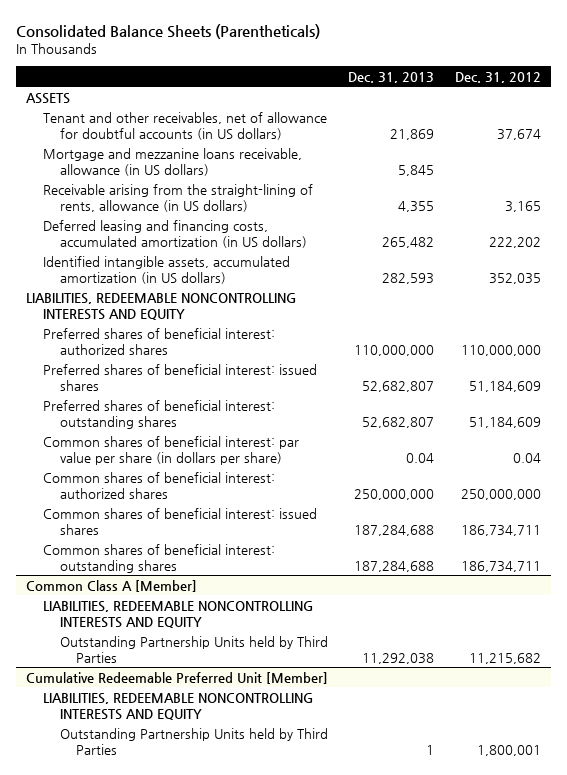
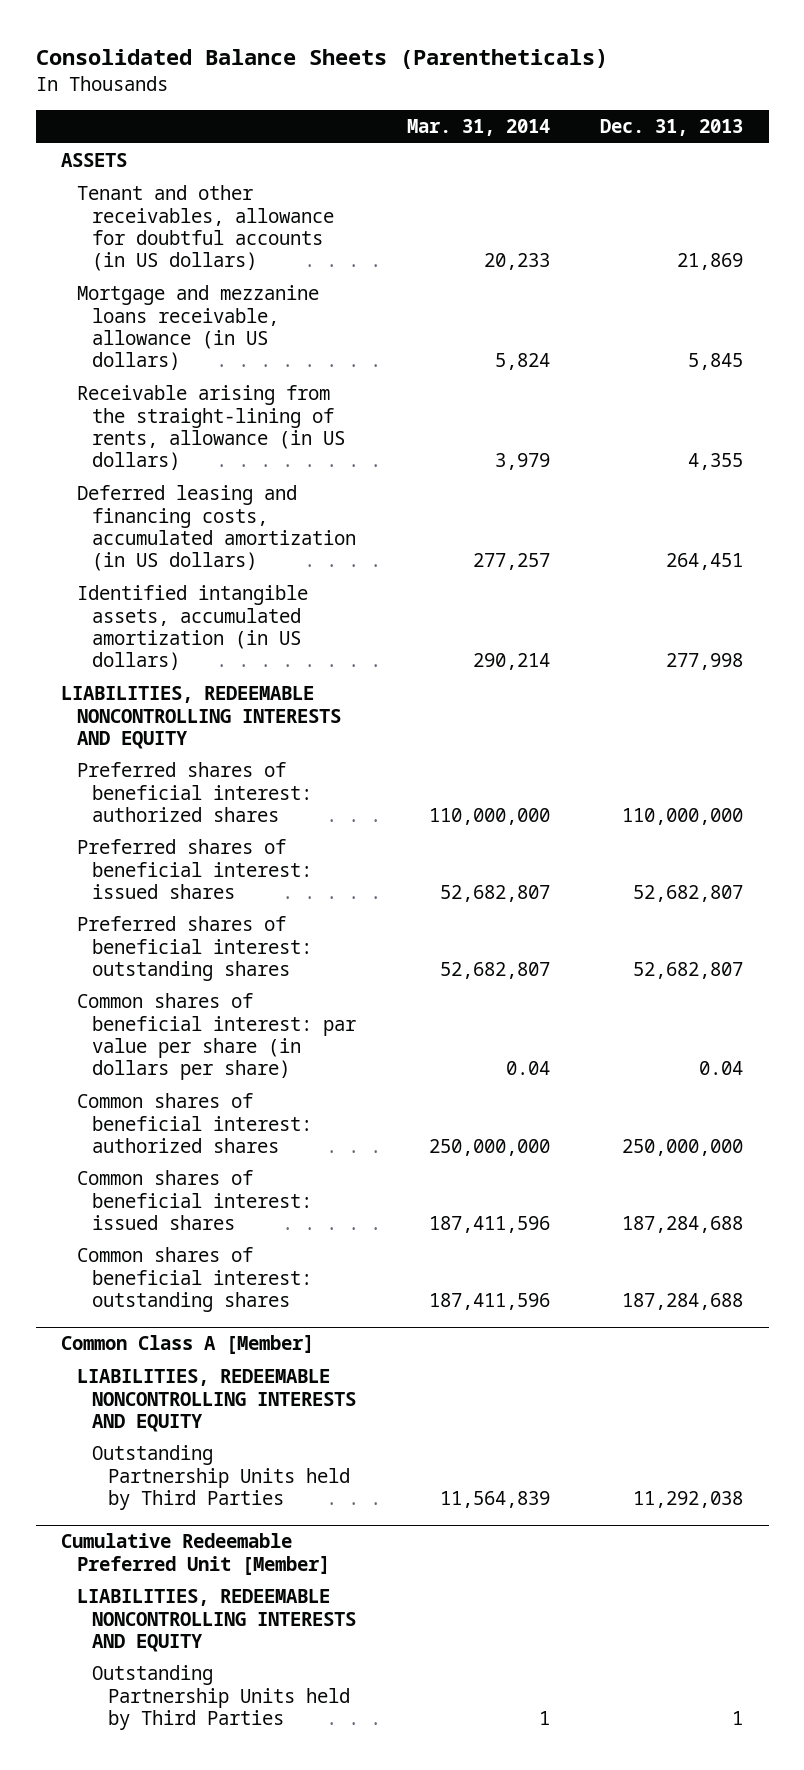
[454,71,541,83] Dec. 31, 2012 -> none
none -> [406,119,550,137] Mar. 31, 2014
[42,111,327,140] Tenant and other receivables, net of allowance for doubtful accounts (in US dollars) -> [76,185,335,271] Tenant and other receivables, allowance for doubtful accounts (in US dollars)
[382,236,435,248] 265,482 -> [666,552,744,570] 264,451
[382,272,435,284] 282,593 -> [666,652,744,670] 277,998

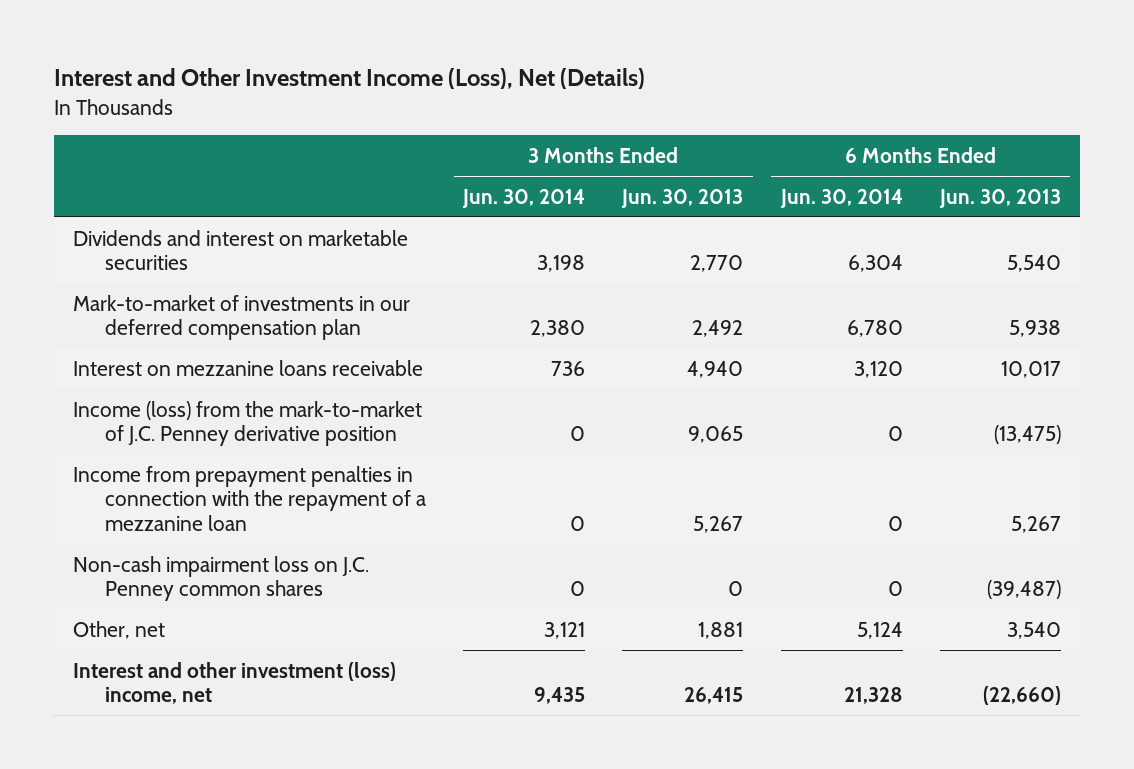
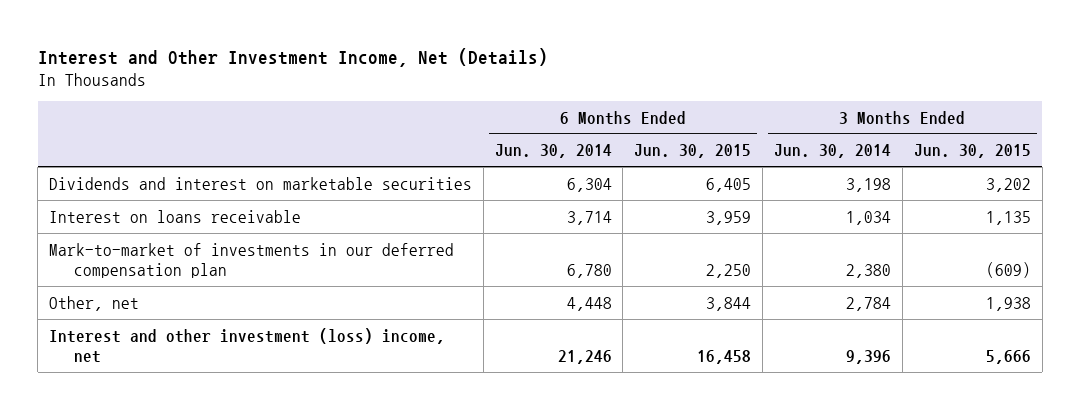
[54,68,646,90] Interest and Other Investment Income (Loss), Net (Details) -> [37,47,548,67] Interest and Other Investment Income, Net (Details)
[621,188,744,208] Jun. 30, 2013 -> none
[939,188,1062,208] Jun. 30, 2013 -> none
none -> [634,144,752,159] Jun. 30, 2015
none -> [913,144,1031,159] Jun. 30, 2015
none -> [48,209,301,223] Interest on loans receivable
[72,359,423,376] Interest on mezzanine loans receivable -> none
[72,400,422,447] Income (loss) from the mark-to-market of J.C. Penney derivative position -> none
[72,465,426,531] Income from prepayment penalties in connection with the repayment of a mezzanine loan -> none
[72,555,369,602] Non-cash impairment loss on J.C. Penney common shares -> none
[544,621,586,639] 3,121 -> [846,296,892,311] 2,784
[856,621,903,639] 5,124 -> [566,296,612,311] 4,448
[534,687,586,705] 9,435 -> [846,350,892,365] 9,396
[843,687,903,705] 21,328 -> [557,350,612,365] 21,246

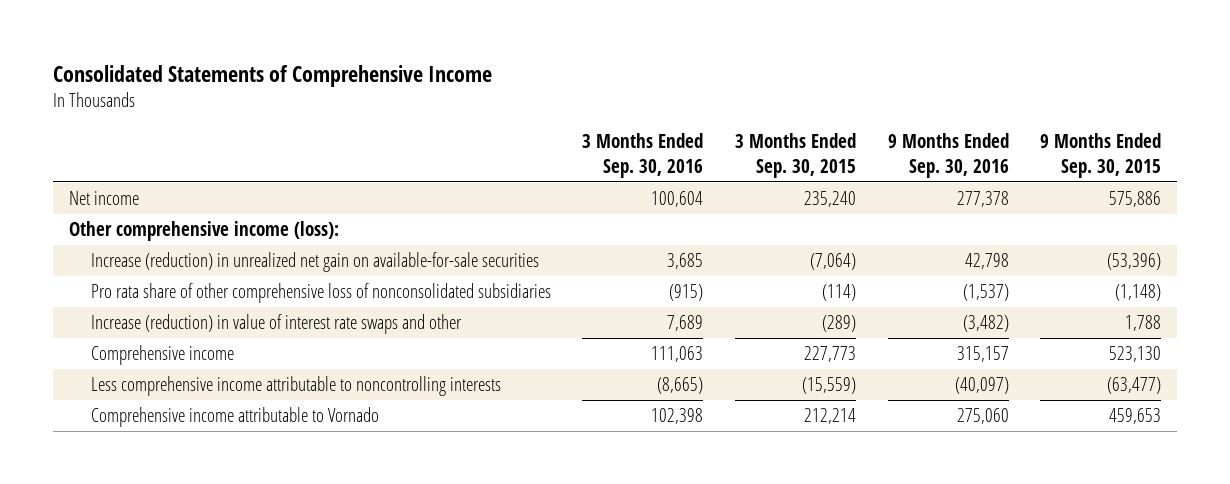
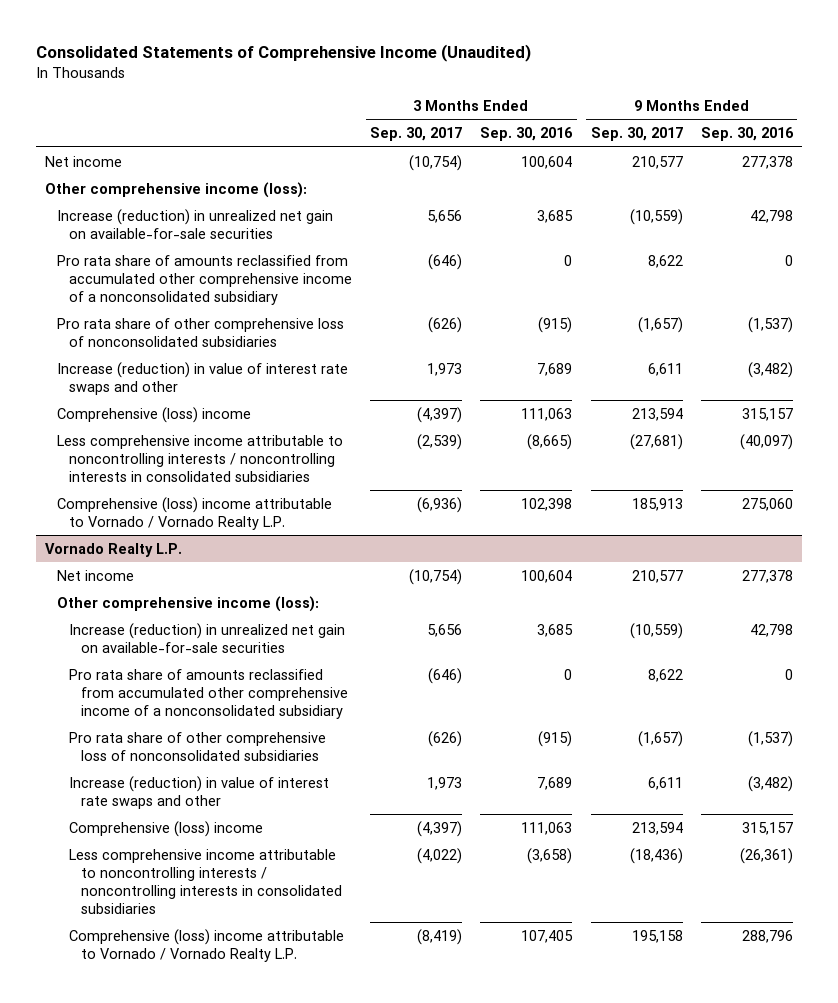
[52,64,492,87] Consolidated Statements of Comprehensive Income -> [35,44,531,63] Consolidated Statements of Comprehensive Income (Unaudited)
[735,133,857,178] 3 Months Ended Sep. 30, 2015 -> none
[1040,133,1162,178] 9 Months Ended Sep. 30, 2015 -> none
none -> [370,127,463,142] Sep. 30, 2017
none -> [590,127,683,142] Sep. 30, 2017
none -> [56,254,353,305] Pro rata share of amounts reclassified from accumulated other comprehensive income of a nonconsolidated subsidiary
[90,345,234,366] Comprehensive income -> [56,406,251,423] Comprehensive (loss) income
[90,376,501,397] Less comprehensive income attributable to noncontrolling interests -> [56,434,343,482] Less comprehensive income attributable to noncontrolling interests / noncontrolling interests in consolidated subsidiaries
[90,407,379,428] Comprehensive income attributable to Vornado -> [56,496,332,530] Comprehensive (loss) income attributable to Vornado / Vornado Realty L.P.
none -> [44,542,182,557] Vornado Realty L.P.
none -> [56,569,134,581] Net income
none -> [56,595,319,612] Other comprehensive income (loss):
none -> [69,622,346,653] Increase (reduction) in unrealized net gain on available-for-sale securities
none -> [69,668,349,719] Pro rata share of amounts reclassified from accumulated other comprehensive income of a nonconsolidated subsidiary
none -> [69,731,327,761] Pro rata share of other comprehensive loss of nonconsolidated subsidiaries
none -> [69,775,330,809] Increase (reduction) in value of interest rate swaps and other
none -> [69,820,264,837] Comprehensive (loss) income
none -> [69,848,343,914] Less comprehensive income attributable to noncontrolling interests / noncontrolling interests in consolidated subsidiaries
none -> [69,928,345,962] Comprehensive (loss) income attributable to Vornado / Vornado Realty L.P.

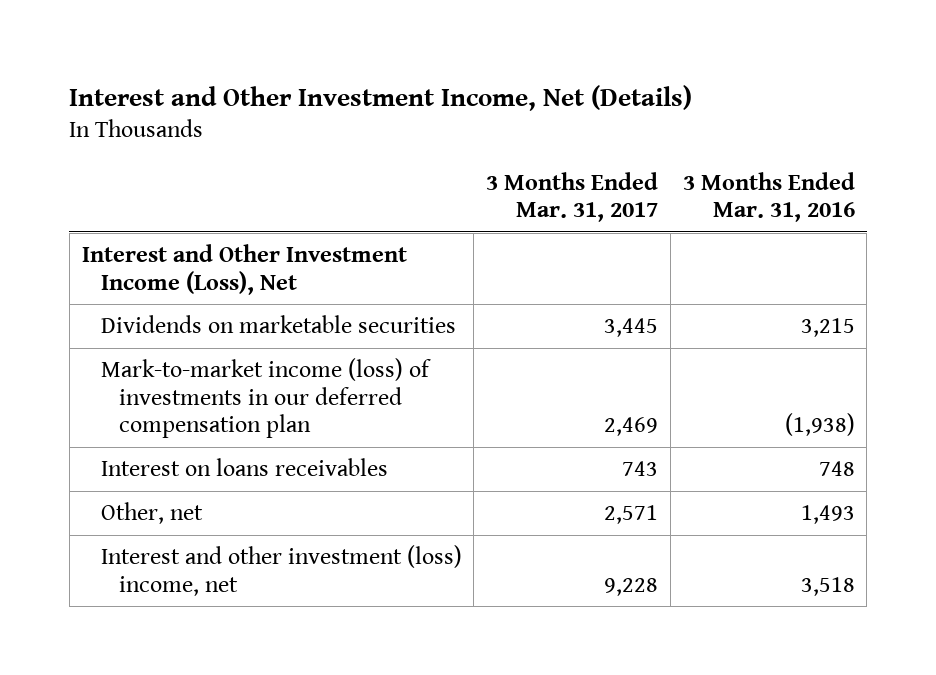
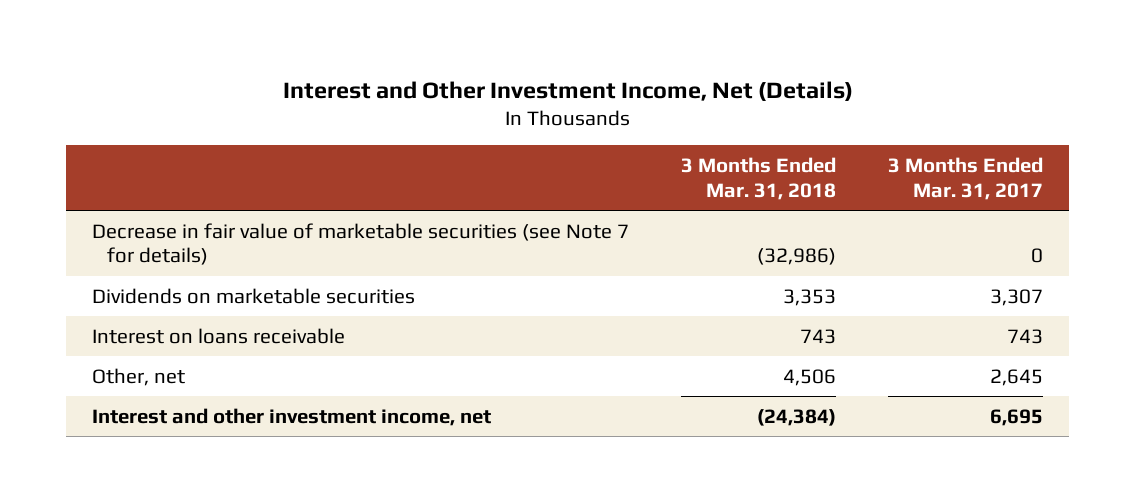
[682,171,855,222] 3 Months Ended Mar. 31, 2016 -> none
none -> [681,157,837,200] 3 Months Ended Mar. 31, 2018
[81,244,407,295] Interest and Other Investment Income (Loss), Net -> none
[100,358,431,438] Mark-to-market income (loss) of investments in our deferred compensation plan -> none
none -> [92,222,630,266] Decrease in fair value of marketable securities (see Note 7 for details)
[604,318,659,338] 3,445 -> [990,288,1044,306] 3,307
[100,458,388,477] Interest on loans receivables -> [92,327,346,344] Interest on loans receivable
[604,505,659,525] 2,571 -> [990,368,1044,386] 2,645
[100,545,462,596] Interest and other investment (loss) income, net -> [92,407,492,426] Interest and other investment income, net
[604,577,659,596] 9,228 -> [990,408,1044,426] 6,695

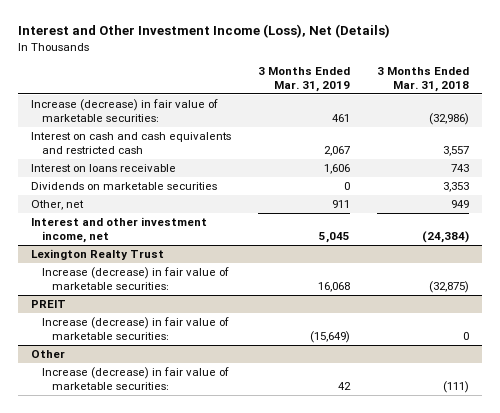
[282,80,853,101] Interest and Other Investment Income, Net (Details) -> [17,24,390,39] Interest and Other Investment Income (Loss), Net (Details)
[888,157,1044,200] 3 Months Ended Mar. 31, 2017 -> none
none -> [258,66,351,92] 3 Months Ended Mar. 31, 2019
[92,222,630,266] Decrease in fair value of marketable securities (see Note 7 for details) -> [31,98,219,122] Increase (decrease) in fair value of marketable securities:
none -> [31,131,232,154] Interest on cash and cash equivalents and restricted cash
[92,287,416,304] Dividends on marketable securities -> [31,181,218,190] Dividends on marketable securities
[783,368,837,386] 4,506 -> [450,199,469,208] 949
none -> [31,248,165,260] Lexington Realty Trust
none -> [41,266,229,290] Increase (decrease) in fair value of marketable securities:
none -> [31,299,67,308] PREIT
none -> [41,316,229,340] Increase (decrease) in fair value of marketable securities:
none -> [31,349,66,358] Other
none -> [41,366,229,390] Increase (decrease) in fair value of marketable securities:

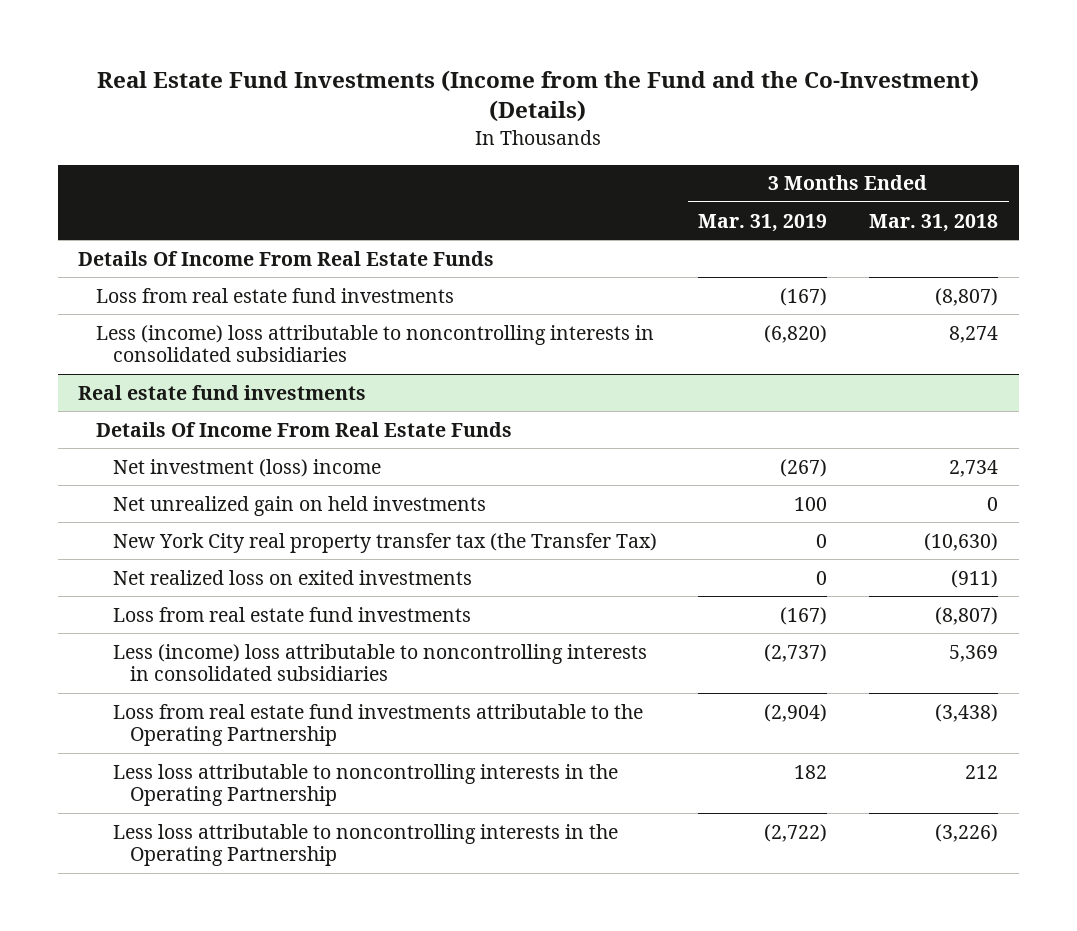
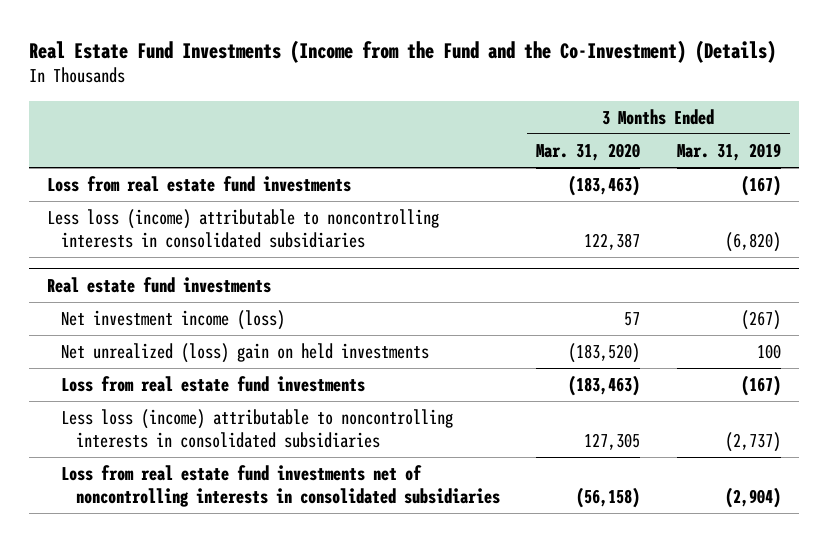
[869,213,999,232] Mar. 31, 2018 -> none
none -> [536,142,641,161] Mar. 31, 2020
[78,250,495,266] Details Of Income From Real Estate Funds -> none
[95,324,654,363] Less (income) loss attributable to noncontrolling interests in consolidated subsidiaries -> [47,209,440,249] Less loss (income) attributable to noncontrolling interests in consolidated subsidiaries
[95,421,512,437] Details Of Income From Real Estate Funds -> none
[112,532,657,553] New York City real property transfer tax (the Transfer Tax) -> none
[112,569,472,585] Net realized loss on exited investments -> none
[112,458,381,477] Net investment (loss) income -> [61,310,286,331] Net investment income (loss)
[112,495,486,516] Net unrealized gain on held investments -> [61,343,430,364] Net unrealized (loss) gain on held investments
[112,763,618,807] Less loss attributable to noncontrolling interests in the Operating Partnership -> none
[112,823,618,867] Less loss attributable to noncontrolling interests in the Operating Partnership -> none
[112,643,647,682] Less (income) loss attributable to noncontrolling interests in consolidated subsidiaries -> [61,409,454,449] Less loss (income) attributable to noncontrolling interests in consolidated subsidiaries
[112,703,643,747] Loss from real estate fund investments attributable to the Operating Partnership -> [61,465,500,508] Loss from real estate fund investments net of noncontrolling interests in consolidated subsidiaries

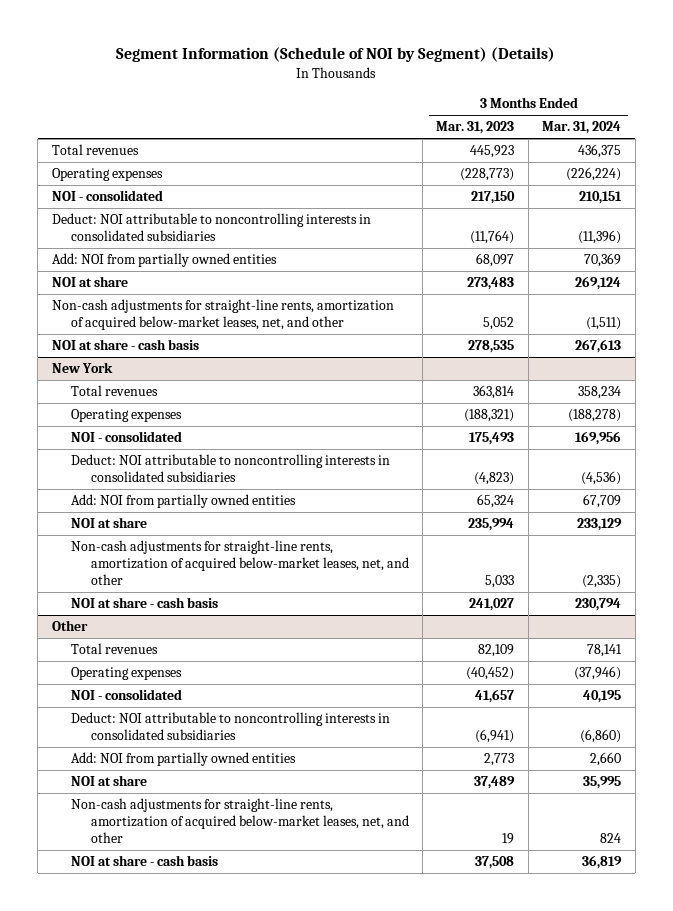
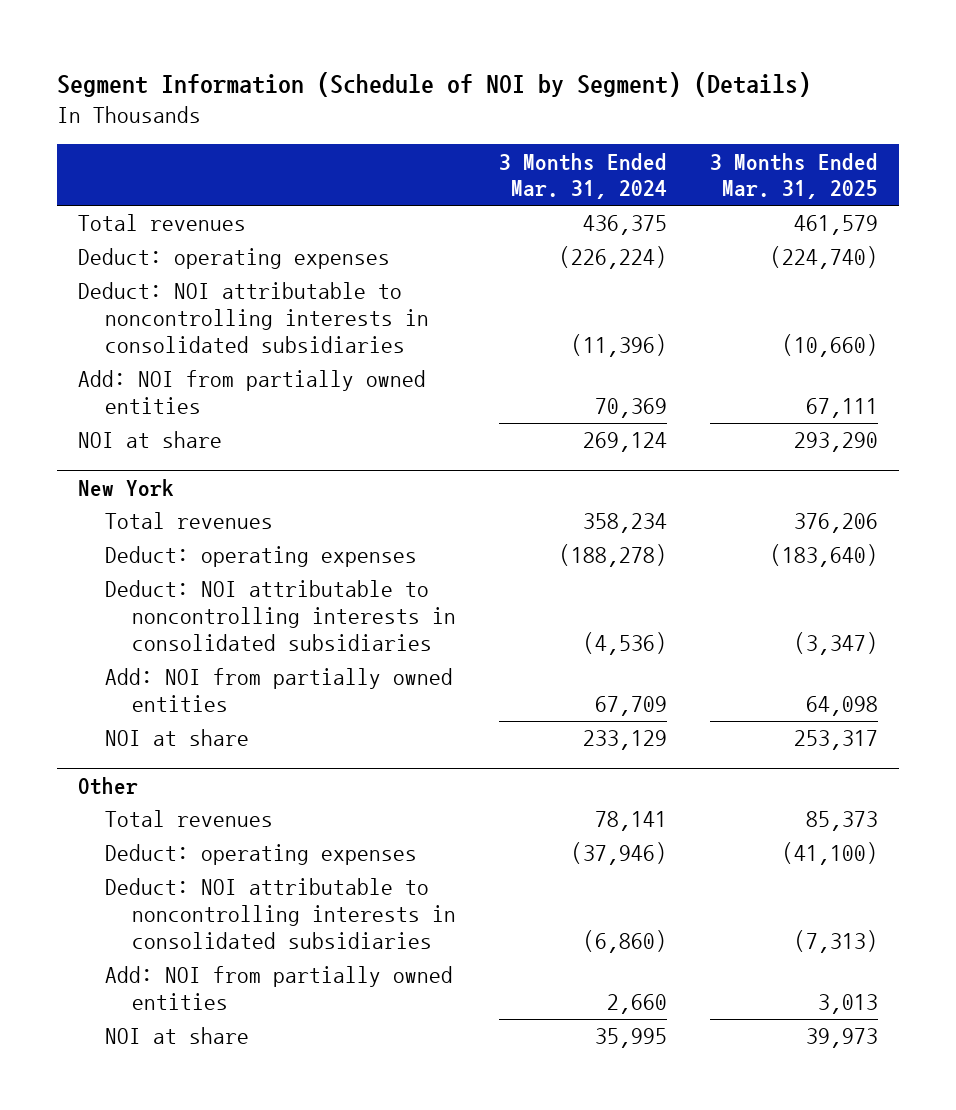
[436,121,515,135] Mar. 31, 2023 -> none
none -> [709,152,878,200] 3 Months Ended Mar. 31, 2025
[51,190,163,202] NOI - consolidated -> none
[51,168,163,182] Operating expenses -> [78,248,391,270] Deduct: operating expenses
[51,299,394,331] Non-cash adjustments for straight-line rents, amortization of acquired below-market leases, net, and other -> none
[51,339,199,351] NOI at share - cash basis -> none
[71,431,183,443] NOI - consolidated -> none
[71,409,183,423] Operating expenses -> [105,546,418,568] Deduct: operating expenses
[71,540,409,585] Non-cash adjustments for straight-line rents, amortization of acquired below-market leases, net, and other -> none
[71,597,219,609] NOI at share - cash basis -> none
[71,689,183,701] NOI - consolidated -> none
[71,667,183,681] Operating expenses -> [105,844,418,866] Deduct: operating expenses
[71,798,409,843] Non-cash adjustments for straight-line rents, amortization of acquired below-market leases, net, and other -> none
[71,855,219,867] NOI at share - cash basis -> none

